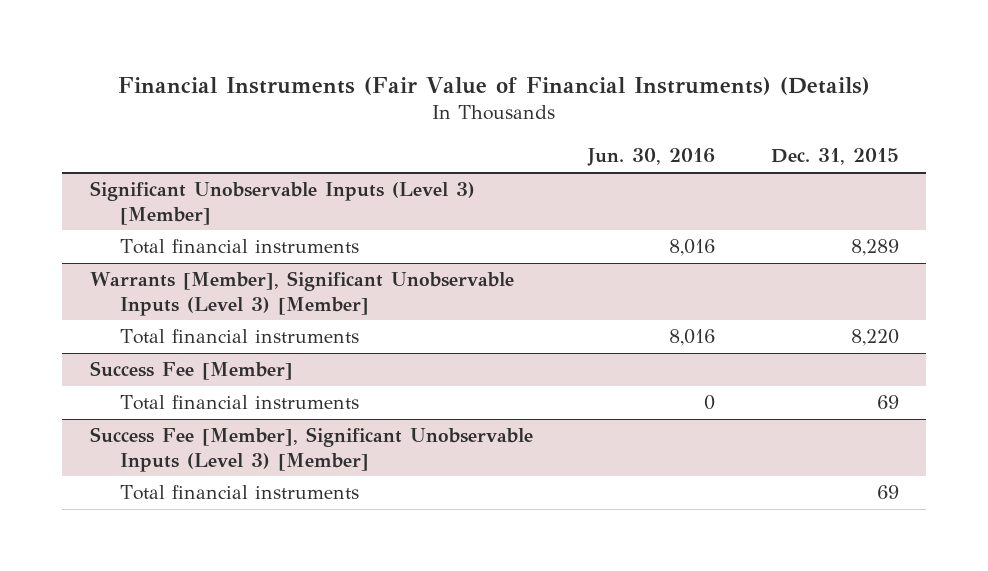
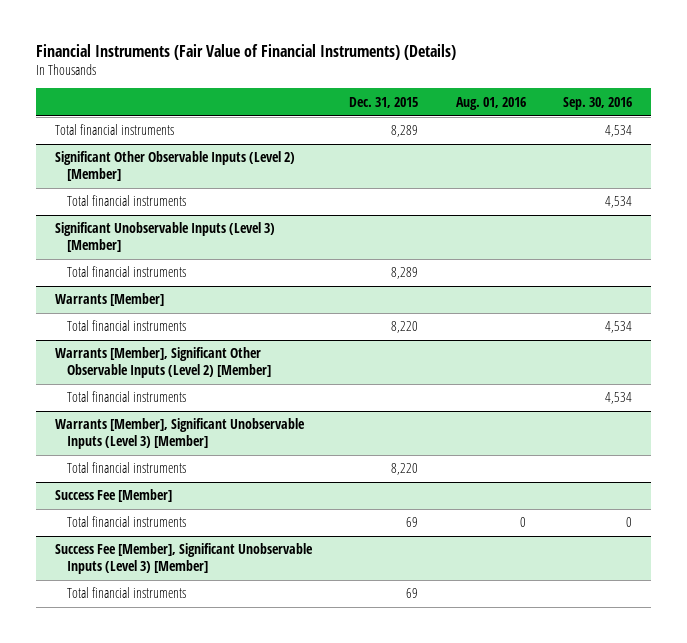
[587,148,716,167] Jun. 30, 2016 -> none
none -> [455,96,526,110] Aug. 01, 2016
none -> [563,96,633,110] Sep. 30, 2016
none -> [54,124,174,136] Total financial instruments
none -> [54,151,295,182] Significant Other Observable Inputs (Level 2) [Member]
none -> [67,195,187,207] Total financial instruments
none -> [54,293,164,307] Warrants [Member]
none -> [67,320,187,332] Total financial instruments
none -> [54,347,272,379] Warrants [Member], Significant Other Observable Inputs (Level 2) [Member]
none -> [67,391,187,403] Total financial instruments

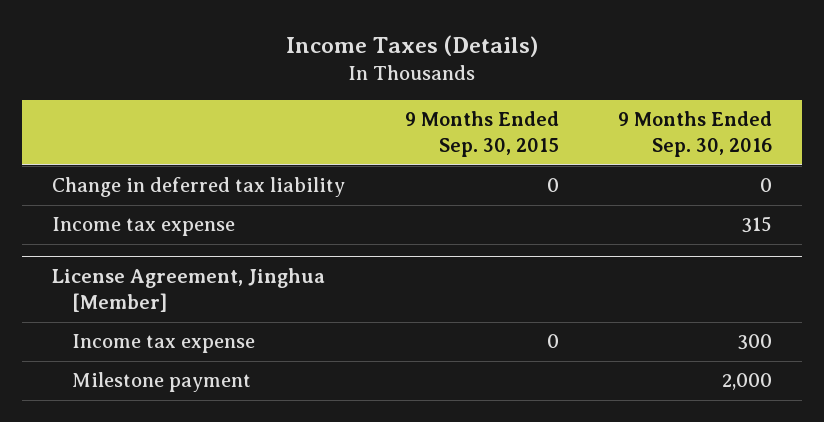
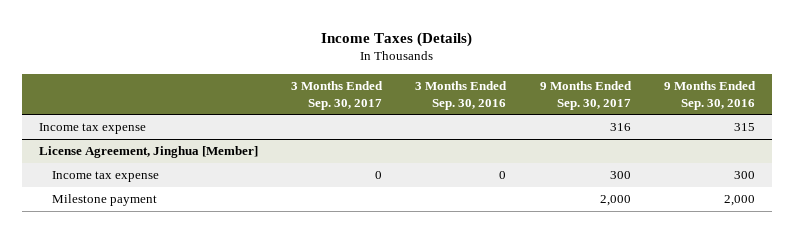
[404,111,559,158] 9 Months Ended Sep. 30, 2015 -> none
none -> [291,80,384,110] 3 Months Ended Sep. 30, 2017
none -> [415,80,508,110] 3 Months Ended Sep. 30, 2016
none -> [539,80,632,110] 9 Months Ended Sep. 30, 2017
[51,177,345,198] Change in deferred tax liability -> none

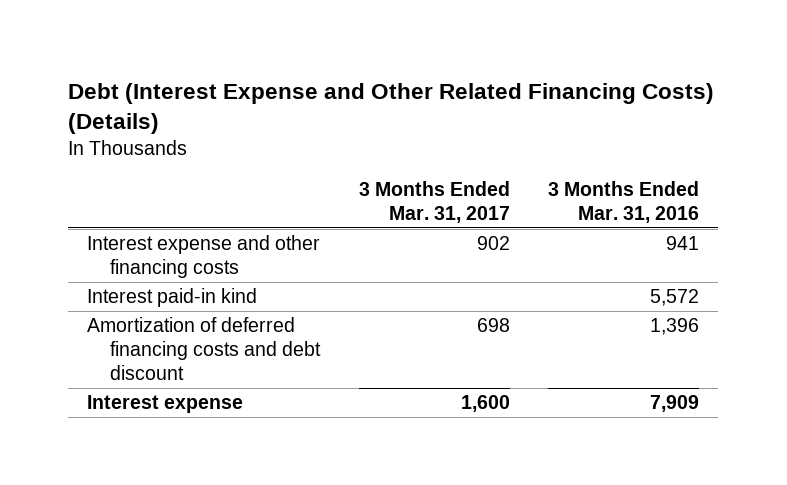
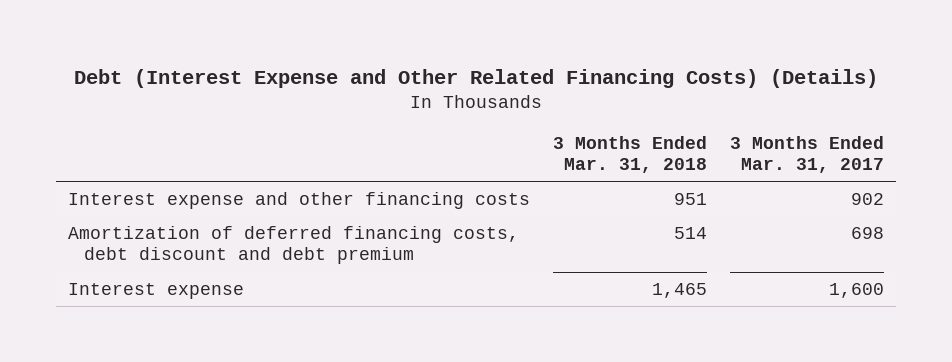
[548,181,700,224] 3 Months Ended Mar. 31, 2016 -> none
none -> [553,135,708,174] 3 Months Ended Mar. 31, 2018
[87,288,258,308] Interest paid-in kind -> none
[87,317,322,381] Amortization of deferred financing costs and debt discount -> [67,225,519,265] Amortization of deferred financing costs, debt discount and debt premium

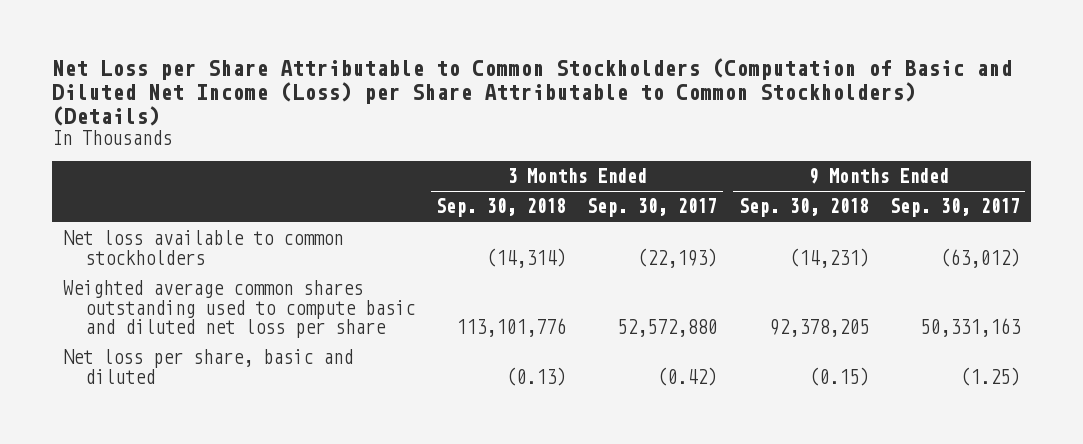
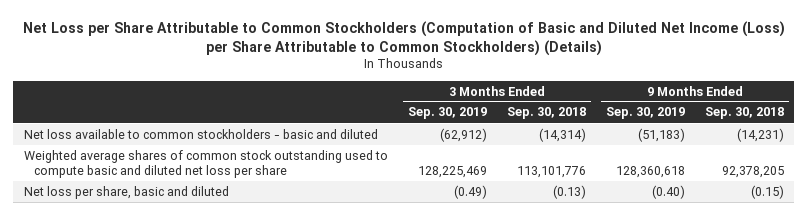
[587,198,718,218] Sep. 30, 2017 -> none
[890,198,1021,218] Sep. 30, 2017 -> none
none -> [407,107,487,120] Sep. 30, 2019
none -> [606,107,686,120] Sep. 30, 2019
[62,230,343,265] Net loss available to common stockholders -> [23,128,378,139] Net loss available to common stockholders - basic and diluted
[62,280,415,339] Weighted average common shares outstanding used to compute basic and diluted net loss per share -> [23,149,388,179] Weighted average shares of common stock outstanding used to compute basic and diluted net loss per share

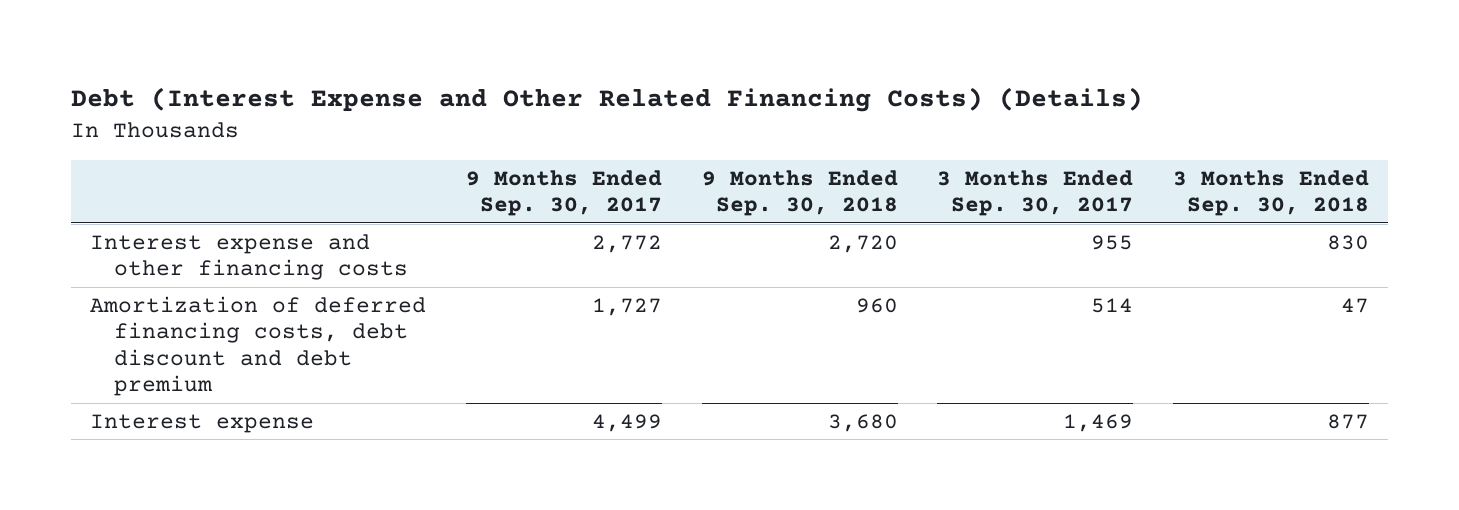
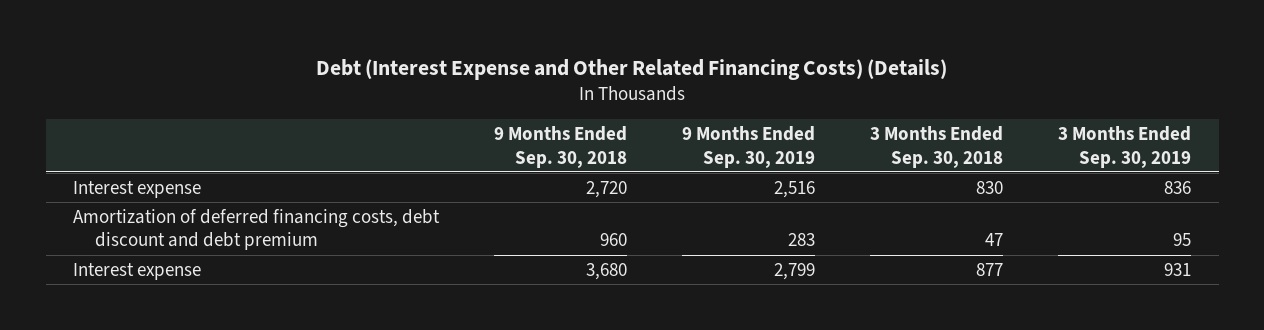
[465,169,662,217] 9 Months Ended Sep. 30, 2017 -> none
[937,169,1134,217] 3 Months Ended Sep. 30, 2017 -> none
none -> [682,125,816,168] 9 Months Ended Sep. 30, 2019
none -> [1058,125,1192,168] 3 Months Ended Sep. 30, 2019
[90,233,408,281] Interest expense and other financing costs -> [73,180,202,198] Interest expense

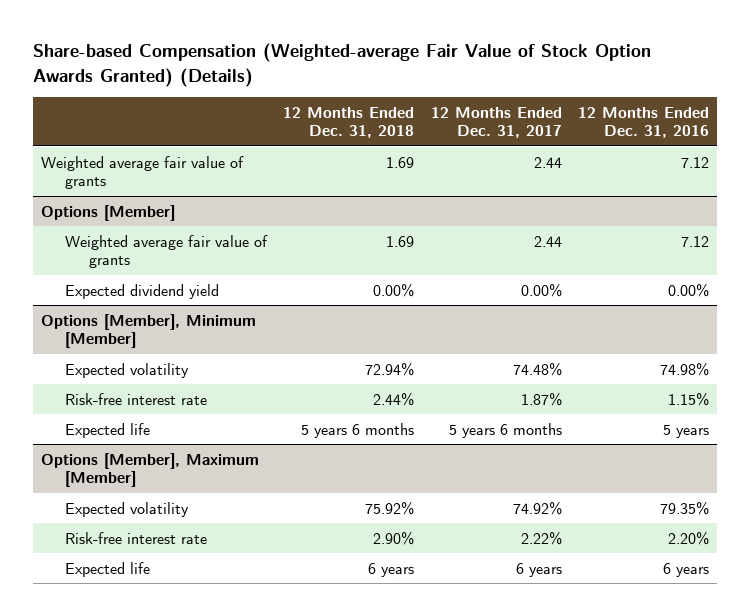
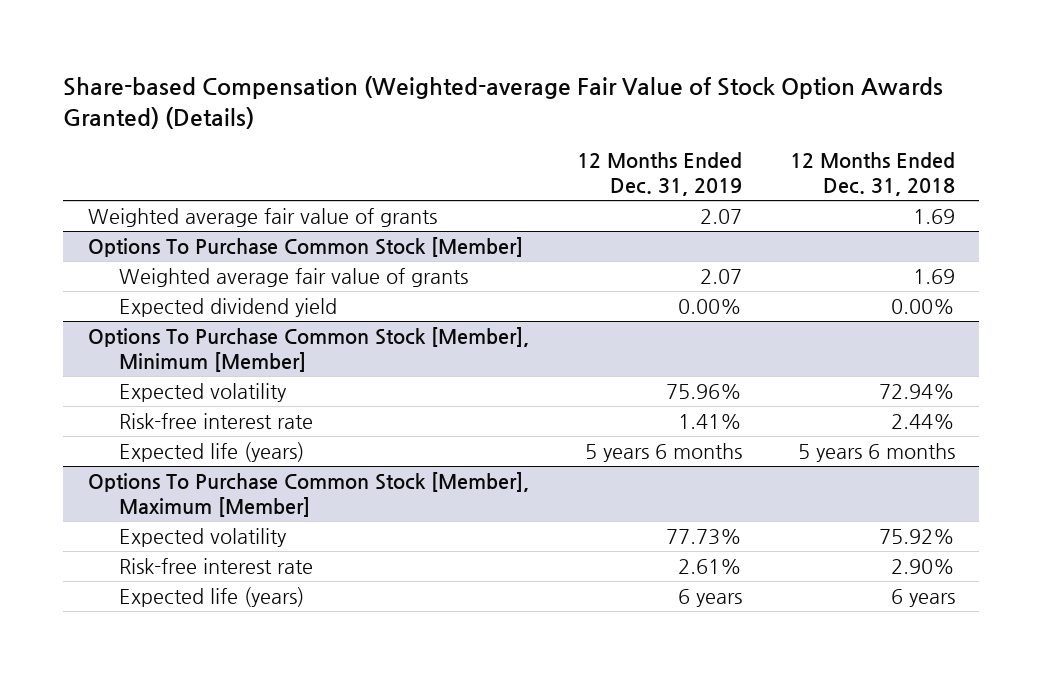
[430,106,562,139] 12 Months Ended Dec. 31, 2017 -> none
[577,106,709,139] 12 Months Ended Dec. 31, 2016 -> none
none -> [576,152,742,196] 12 Months Ended Dec. 31, 2019
[41,204,176,221] Options [Member] -> [87,237,523,258] Options To Purchase Common Stock [Member]
[41,313,257,348] Options [Member], Minimum [Member] -> none
none -> [87,327,529,373] Options To Purchase Common Stock [Member], Minimum [Member]
[41,452,260,487] Options [Member], Maximum [Member] -> none
[65,422,151,438] Expected life -> [119,442,305,463] Expected life (years)
none -> [87,472,529,518] Options To Purchase Common Stock [Member], Maximum [Member]
[65,561,151,577] Expected life -> [119,587,305,608] Expected life (years)

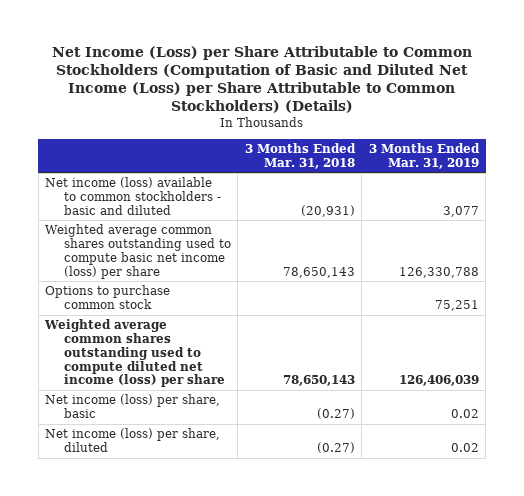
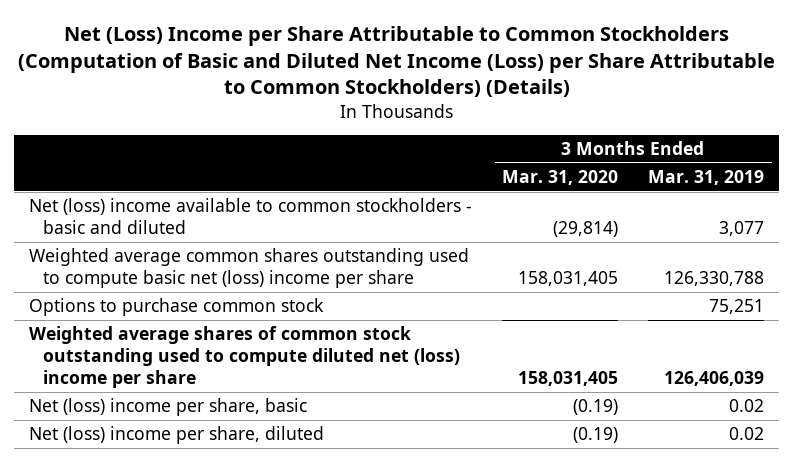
[52,45,473,114] Net Income (Loss) per Share Attributable to Common Stockholders (Computation of Basic and Diluted Net Income (Loss) per Share Attributable to Common Stockholders) (Details) -> [17,25,775,98] Net (Loss) Income per Share Attributable to Common Stockholders (Computation of Basic and Diluted Net Income (Loss) per Share Attributable to Common Stockholders) (Details)
[244,143,356,169] 3 Months Ended Mar. 31, 2018 -> none
none -> [502,170,619,186] Mar. 31, 2020
[45,177,221,215] Net income (loss) available to common stockholders - basic and diluted -> [28,198,472,235] Net (loss) income available to common stockholders - basic and diluted
[45,224,231,279] Weighted average common shares outstanding used to compute basic net income (loss) per share -> [28,248,469,289] Weighted average common shares outstanding used to compute basic net (loss) income per share
[44,319,225,388] Weighted average common shares outstanding used to compute diluted net income (loss) per share -> [28,326,461,389] Weighted average shares of common stock outstanding used to compute diluted net (loss) income per share
[45,394,221,419] Net income (loss) per share, basic -> [28,398,307,417] Net (loss) income per share, basic
[45,428,221,453] Net income (loss) per share, diluted -> [28,426,324,445] Net (loss) income per share, diluted

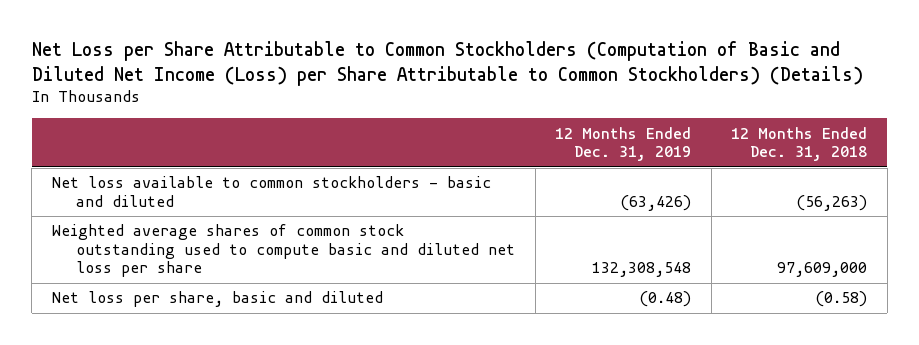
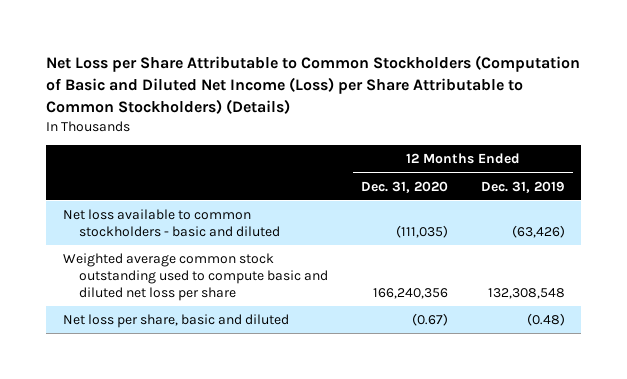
[731,126,868,161] 12 Months Ended Dec. 31, 2018 -> none
none -> [360,180,448,193] Dec. 31, 2020
[51,224,515,278] Weighted average shares of common stock outstanding used to compute basic and diluted net loss per share -> [62,253,329,302] Weighted average common stock outstanding used to compute basic and diluted net loss per share

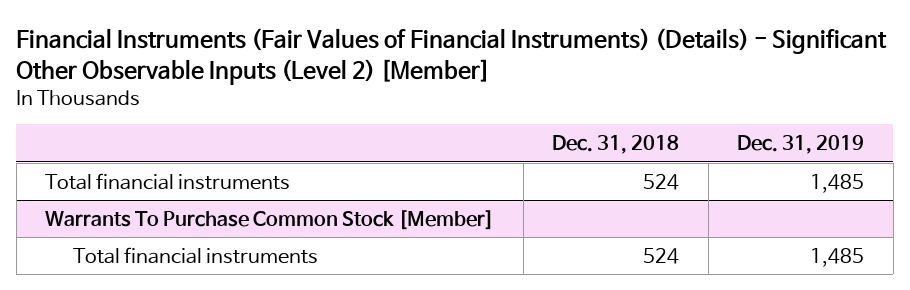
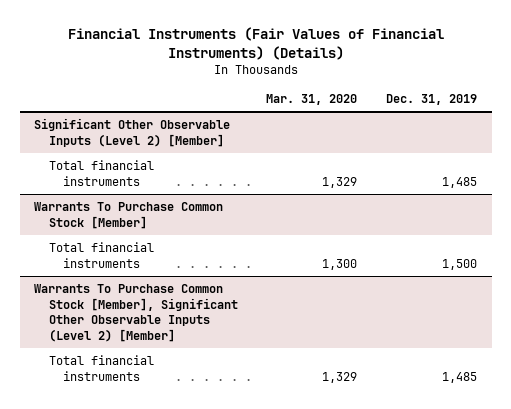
[16,27,888,85] Financial Instruments (Fair Values of Financial Instruments) (Details) - Significant Other Observable Inputs (Level 2) [Member] -> [67,26,444,60] Financial Instruments (Fair Values of Financial Instruments) (Details)
[552,135,680,155] Dec. 31, 2018 -> none
none -> [266,94,358,106] Mar. 31, 2020
none -> [34,117,231,147] Significant Other Observable Inputs (Level 2) [Member]
none -> [48,241,154,268] Total financial instruments
none -> [34,283,238,342] Warrants To Purchase Common Stock [Member], Significant Other Observable Inputs (Level 2) [Member]

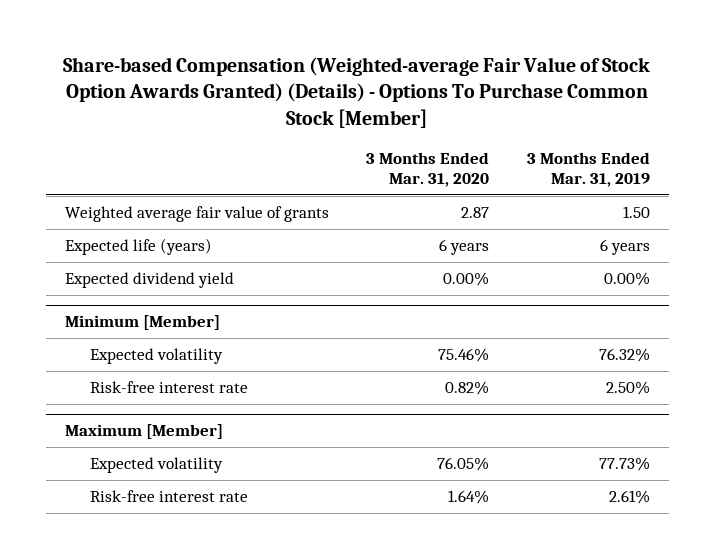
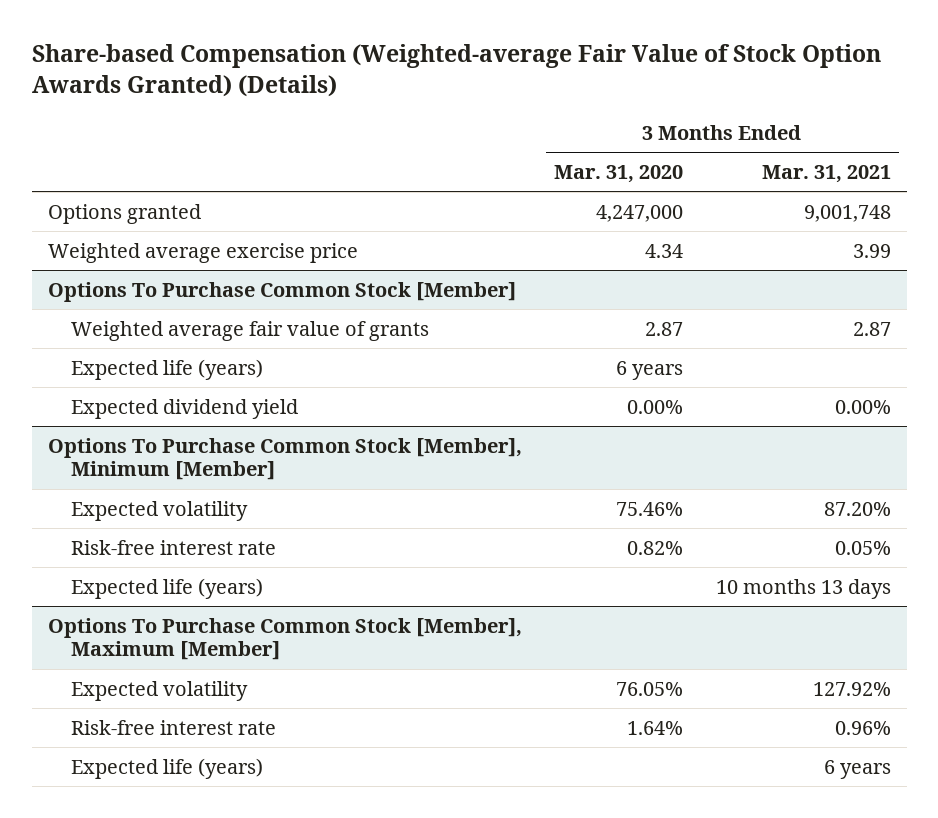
[63,57,651,128] Share-based Compensation (Weighted-average Fair Value of Stock Option Awards Granted) (Details) - Options To Purchase Common Stock [Member] -> [31,44,881,98] Share-based Compensation (Weighted-average Fair Value of Stock Option Awards Granted) (Details)
[527,151,651,188] 3 Months Ended Mar. 31, 2019 -> none
none -> [761,165,891,184] Mar. 31, 2021
none -> [47,203,201,224] Options granted
none -> [47,242,358,263] Weighted average exercise price
none -> [47,281,516,302] Options To Purchase Common Stock [Member]
[64,315,220,331] Minimum [Member] -> none
none -> [47,437,522,481] Options To Purchase Common Stock [Member], Minimum [Member]
[64,424,223,440] Maximum [Member] -> none
none -> [71,577,264,599] Expected life (years)
none -> [47,617,522,661] Options To Purchase Common Stock [Member], Maximum [Member]
none -> [71,757,264,779] Expected life (years)

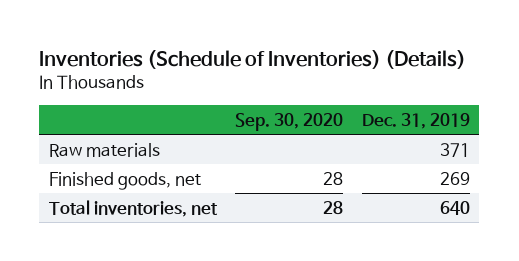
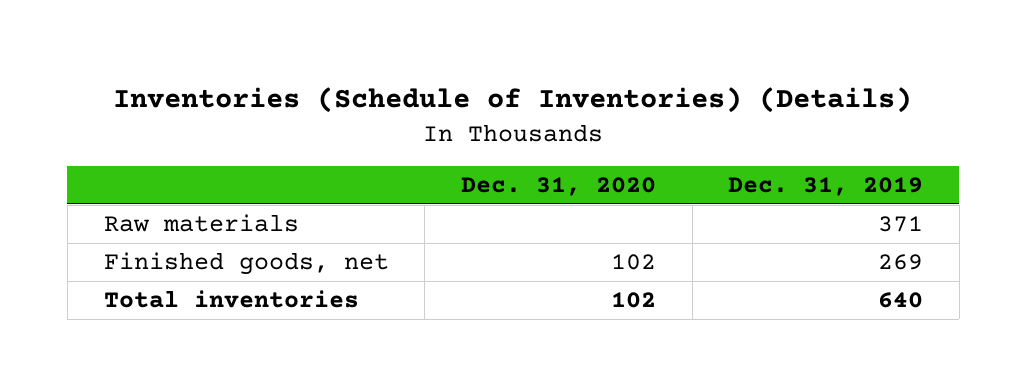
[235,112,344,131] Sep. 30, 2020 -> none
none -> [460,177,656,197] Dec. 31, 2020
[48,199,218,217] Total inventories, net -> [103,290,359,309] Total inventories

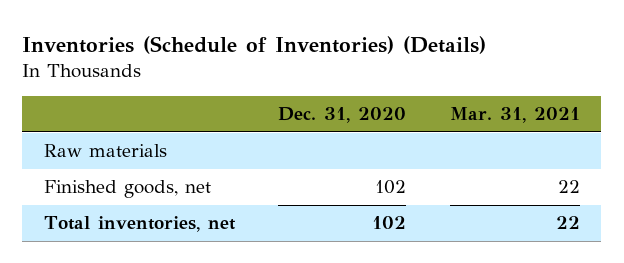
[728,177,924,197] Dec. 31, 2019 -> none
none -> [449,107,580,124] Mar. 31, 2021
[103,290,359,309] Total inventories -> [44,216,237,233] Total inventories, net

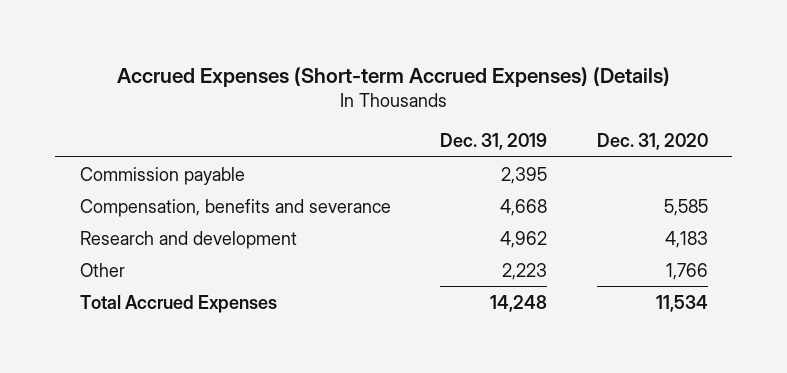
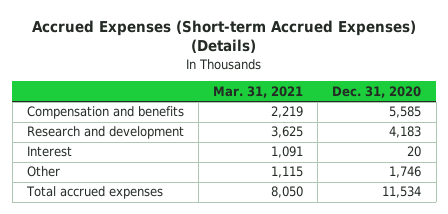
[440,133,548,151] Dec. 31, 2019 -> none
none -> [213,85,304,98] Mar. 31, 2021
[79,166,245,185] Commission payable -> none
[79,198,391,217] Compensation, benefits and severance -> [26,106,184,120] Compensation and benefits
none -> [26,146,72,158] Interest
[665,262,708,280] 1,766 -> [389,166,422,179] 1,746
[79,294,277,313] Total Accrued Expenses -> [25,186,163,200] Total accrued expenses

